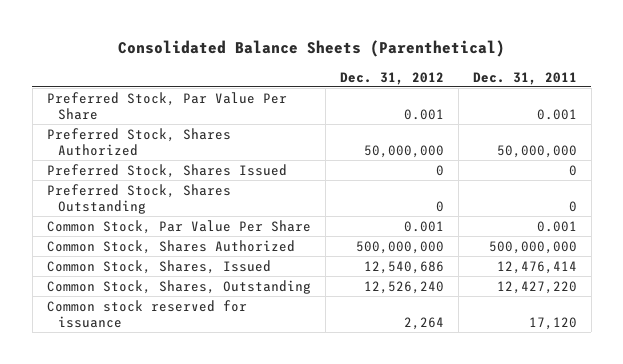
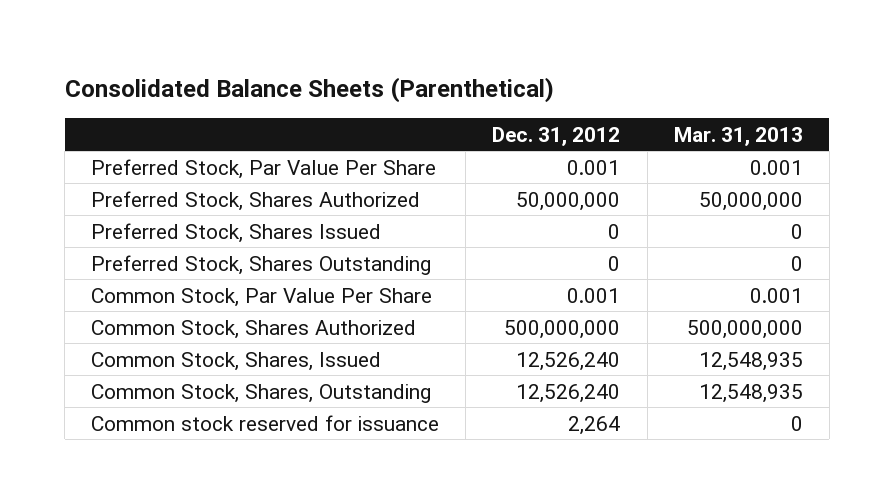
[472,71,577,85] Dec. 31, 2011 -> none
none -> [673,126,803,146] Mar. 31, 2013
[363,260,444,274] 12,540,686 -> [516,351,621,371] 12,526,240

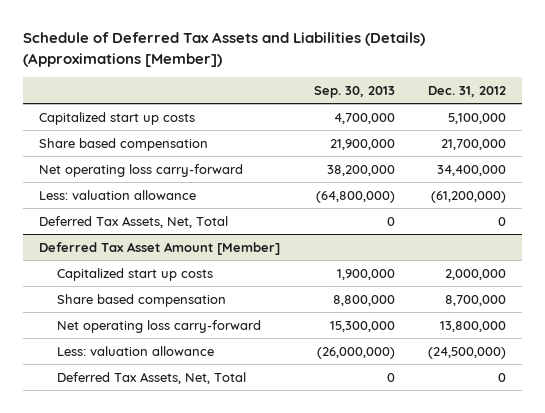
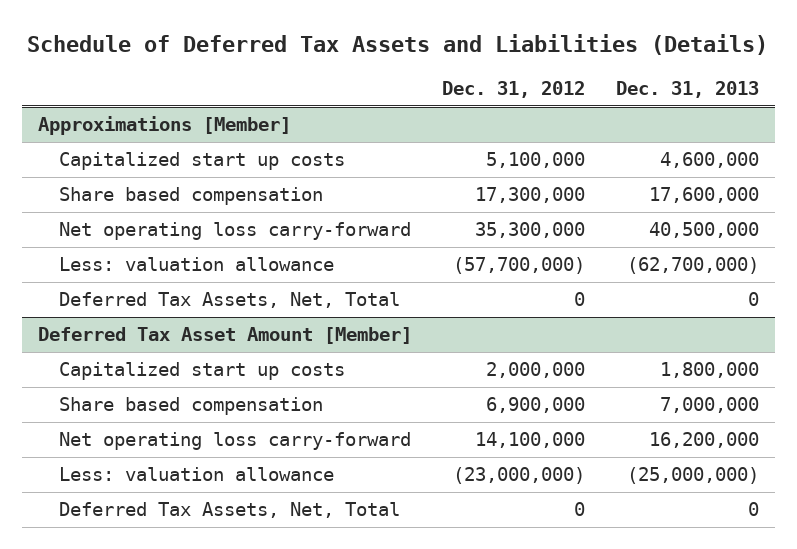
[22,32,425,67] Schedule of Deferred Tax Assets and Liabilities (Details) (Approximations [Member]) -> [27,33,769,55] Schedule of Deferred Tax Assets and Liabilities (Details)
[313,85,395,98] Sep. 30, 2013 -> none
none -> [616,81,760,99] Dec. 31, 2013
none -> [37,116,291,136] Approximations [Member]
[440,138,506,150] 21,700,000 -> [475,187,586,204] 17,300,000
[436,164,506,176] 34,400,000 -> [475,222,586,239] 35,300,000
[430,190,506,203] (61,200,000) -> [453,257,586,275] (57,700,000)
[444,294,506,306] 8,700,000 -> [486,397,586,414] 6,900,000
[439,320,506,332] 13,800,000 -> [475,432,586,449] 14,100,000
[427,346,506,359] (24,500,000) -> [453,467,586,485] (23,000,000)

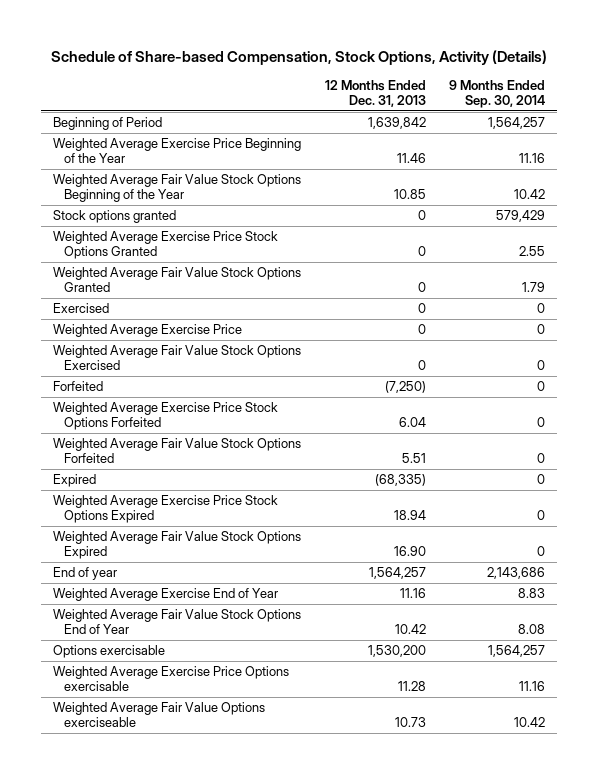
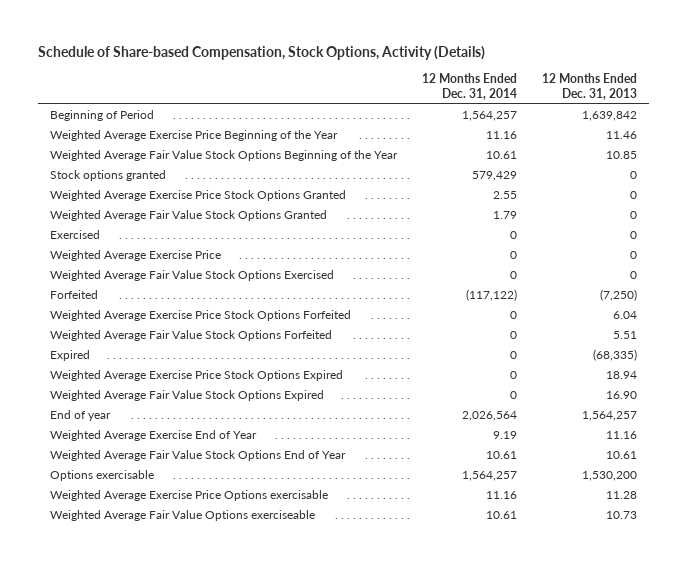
[449,80,546,109] 9 Months Ended Sep. 30, 2014 -> none
none -> [421,72,517,101] 12 Months Ended Dec. 31, 2014
[394,624,426,635] 10.42 -> [605,451,637,460] 10.61

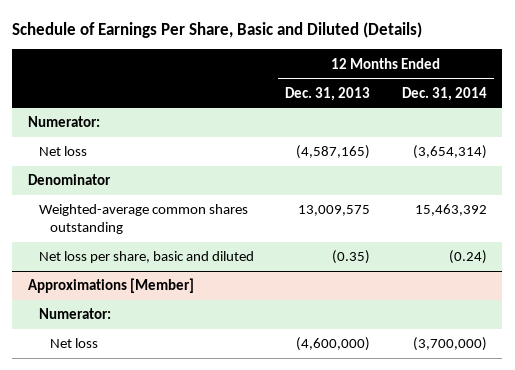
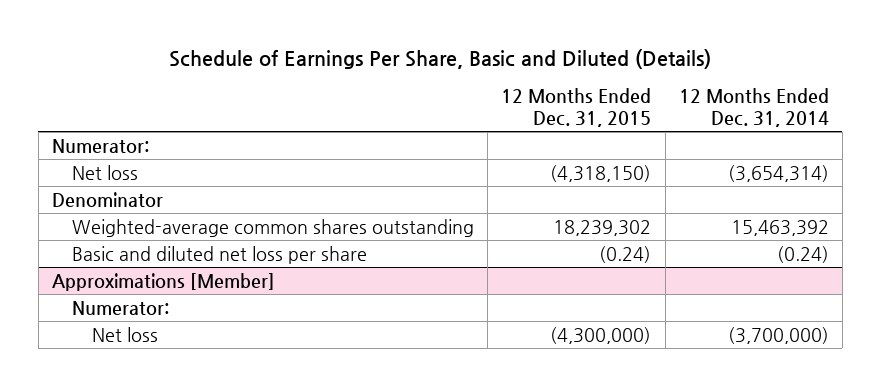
[285,86,371,101] Dec. 31, 2013 -> none
none -> [501,88,652,127] 12 Months Ended Dec. 31, 2015
[39,251,255,264] Net loss per share, basic and diluted -> [72,245,368,264] Basic and diluted net loss per share

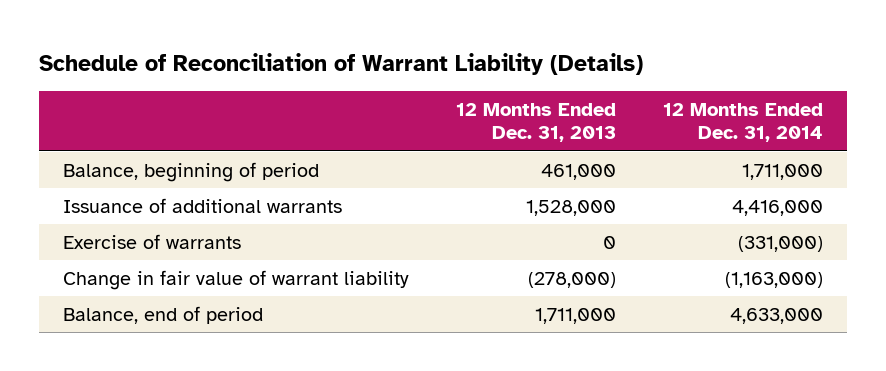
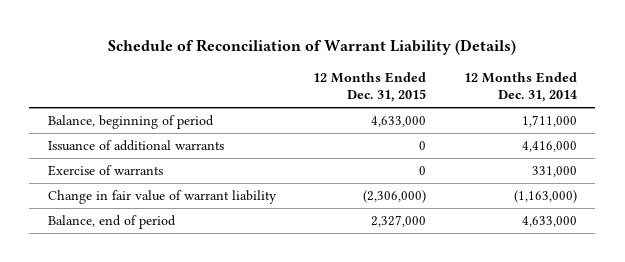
[456,102,617,143] 12 Months Ended Dec. 31, 2013 -> none
none -> [313,71,427,103] 12 Months Ended Dec. 31, 2015
[738,236,824,253] (331,000) -> [531,166,577,178] 331,000

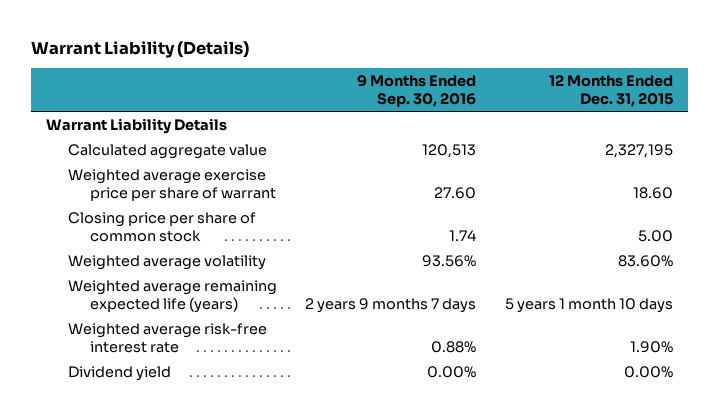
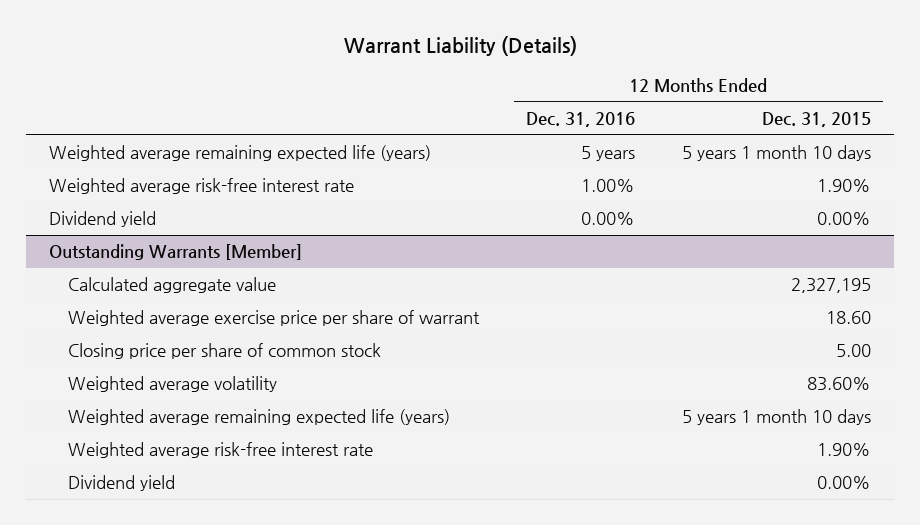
[357,75,477,107] 9 Months Ended Sep. 30, 2016 -> none
none -> [525,112,635,128] Dec. 31, 2016
[45,118,227,135] Warrant Liability Details -> none
none -> [49,145,432,162] Weighted average remaining expected life (years)
none -> [49,178,355,195] Weighted average risk-free interest rate
none -> [49,211,157,228] Dividend yield
none -> [49,244,303,261] Outstanding Warrants [Member]

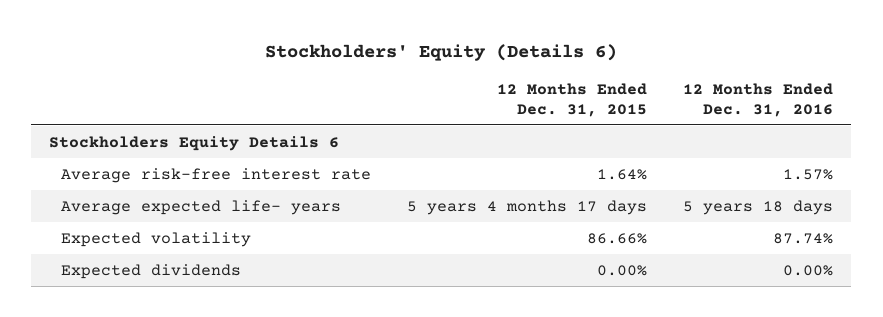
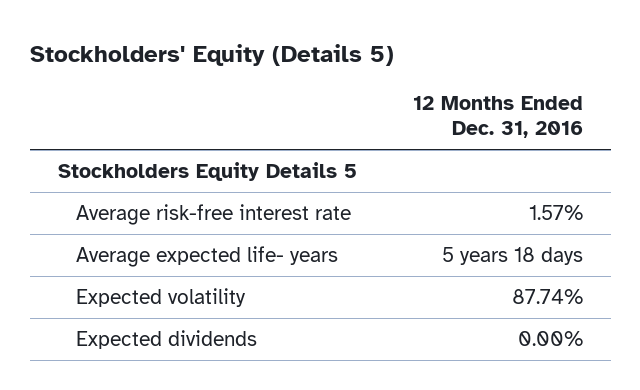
[265,43,618,61] Stockholders' Equity (Details 6) -> [29,43,394,66] Stockholders' Equity (Details 5)
[497,82,648,117] 12 Months Ended Dec. 31, 2015 -> none
[49,135,340,151] Stockholders Equity Details 6 -> [57,161,357,181] Stockholders Equity Details 5

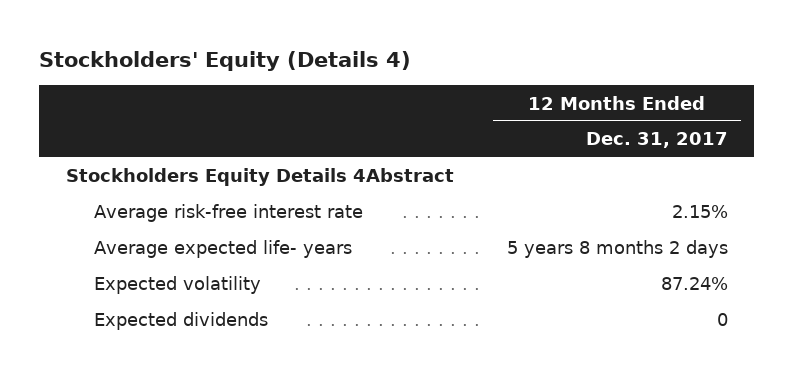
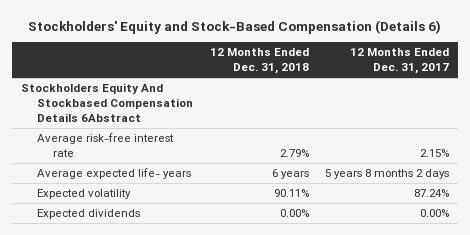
[39,51,412,72] Stockholders' Equity (Details 4) -> [28,19,442,34] Stockholders' Equity and Stock-Based Compensation (Details 6)
none -> [209,48,309,75] 12 Months Ended Dec. 31, 2018
[65,168,454,187] Stockholders Equity Details 4Abstract -> none
none -> [20,83,193,123] Stockholders Equity And Stockbased Compensation Details 6Abstract
[716,313,728,327] 0 -> [420,209,450,218] 0.00%

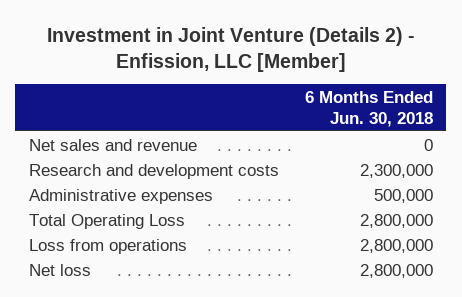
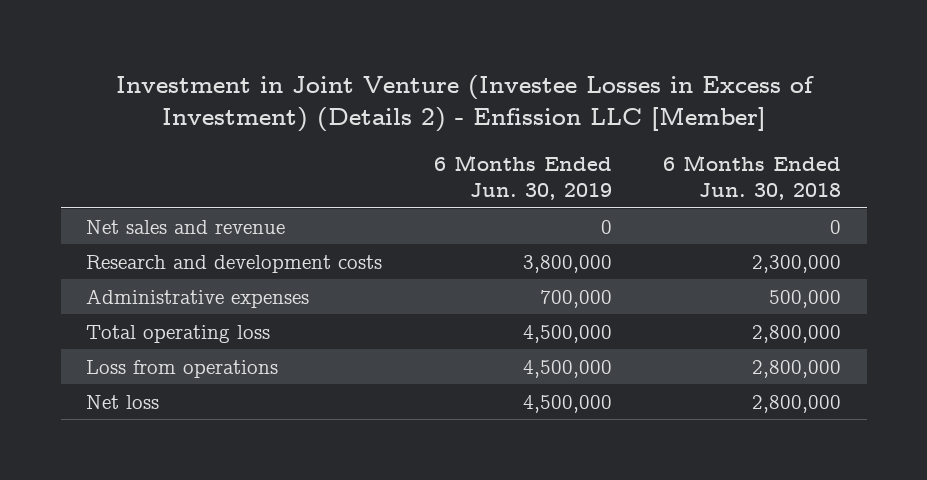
[46,26,415,72] Investment in Joint Venture (Details 2) - Enfission, LLC [Member] -> [115,75,814,133] Investment in Joint Venture (Investee Losses in Excess of Investment) (Details 2) - Enfission LLC [Member]
none -> [433,154,612,201] 6 Months Ended Jun. 30, 2019
[28,213,185,229] Total Operating Loss -> [86,324,271,343] Total operating loss

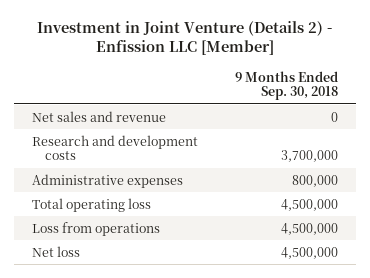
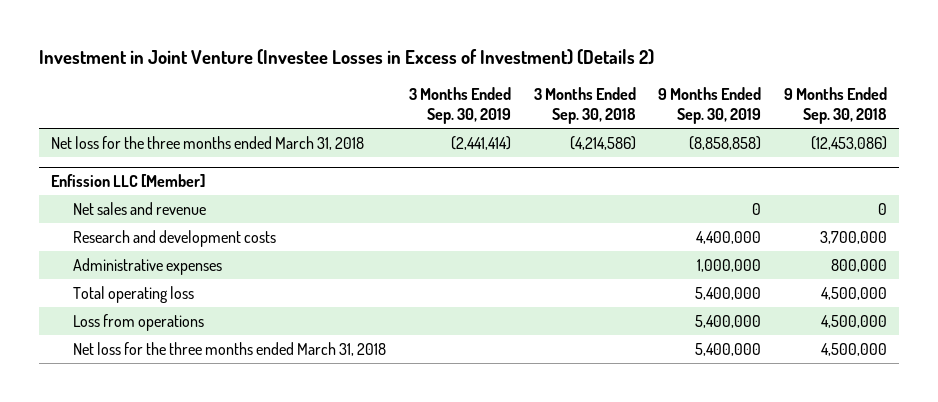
[36,21,332,56] Investment in Joint Venture (Details 2) - Enfission LLC [Member] -> [39,49,655,66] Investment in Joint Venture (Investee Losses in Excess of Investment) (Details 2)
none -> [408,87,511,125] 3 Months Ended Sep. 30, 2019
none -> [533,87,636,125] 3 Months Ended Sep. 30, 2018
none -> [658,87,762,125] 9 Months Ended Sep. 30, 2019
none -> [50,135,364,150] Net loss for the three months ended March 31, 2018
none -> [50,174,205,188] Enfission LLC [Member]
[32,245,81,257] Net loss -> none
none -> [73,341,387,356] Net loss for the three months ended March 31, 2018

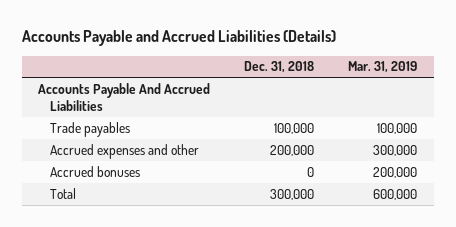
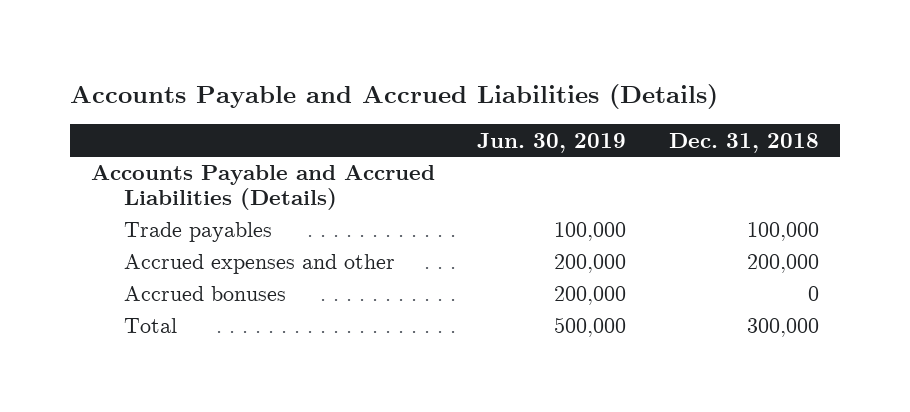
[348,61,418,74] Mar. 31, 2019 -> none
none -> [477,132,627,153] Jun. 30, 2019
[38,82,211,111] Accounts Payable And Accrued Liabilities -> [90,165,435,211] Accounts Payable and Accrued Liabilities (Details)

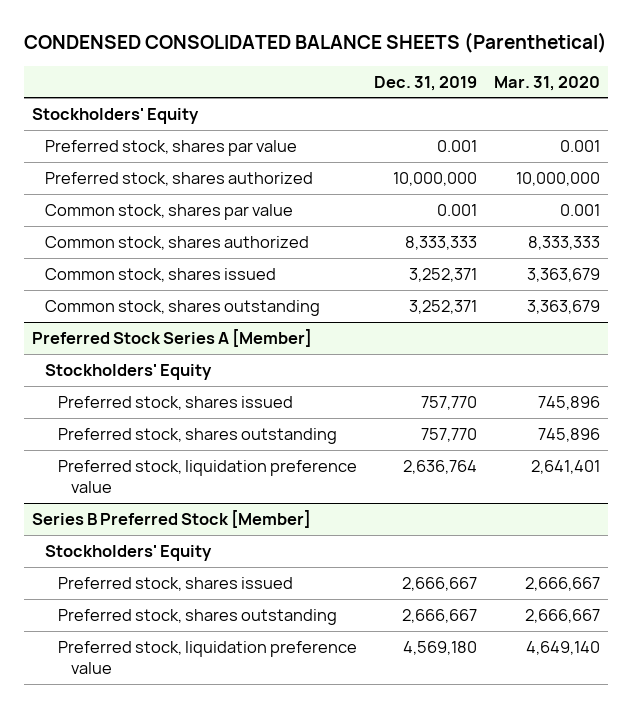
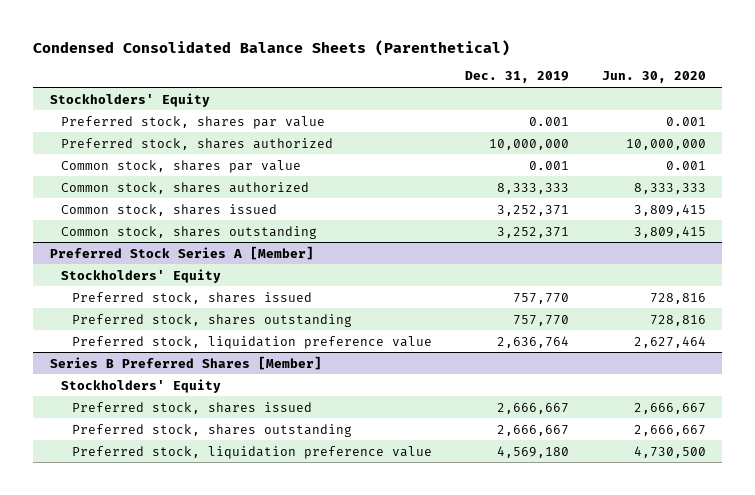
[23,32,607,54] CONDENSED CONSOLIDATED BALANCE SHEETS (Parenthetical) -> [33,39,511,56] Condensed Consolidated Balance Sheets (Parenthetical)
[493,75,600,91] Mar. 31, 2020 -> none
none -> [601,71,706,84] Jun. 30, 2020
[32,509,312,528] Series B Preferred Stock [Member] -> [49,355,322,370] Series B Preferred Shares [Member]

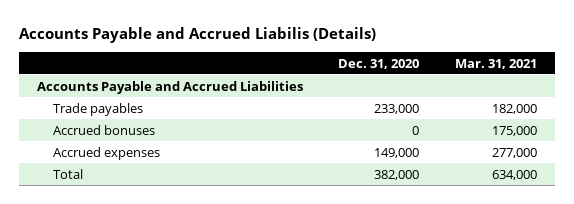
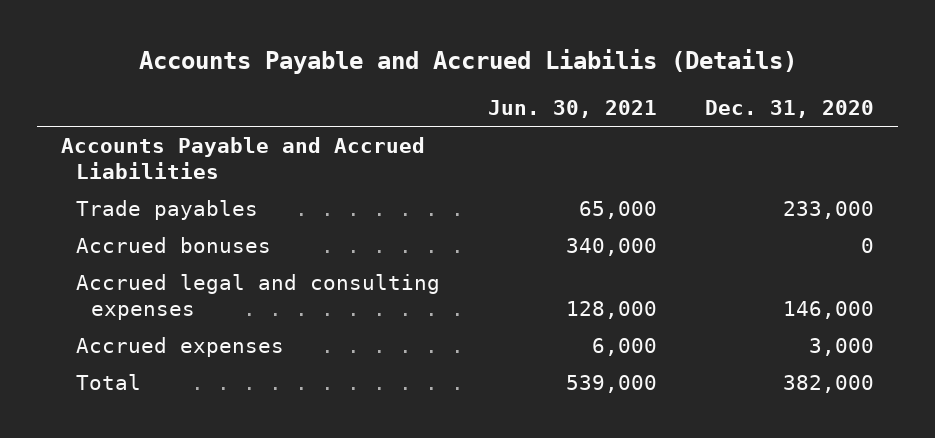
[455,58,538,69] Mar. 31, 2021 -> none
none -> [488,100,658,119] Jun. 30, 2021
none -> [76,274,441,321] Accrued legal and consulting expenses
[374,147,420,158] 149,000 -> [809,338,875,357] 3,000

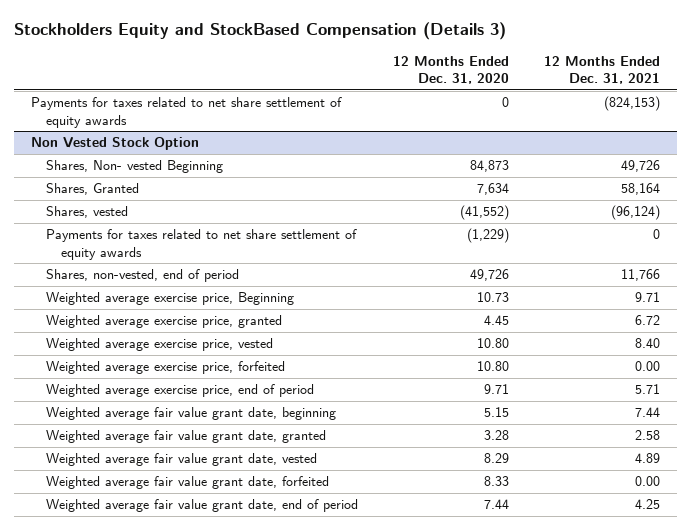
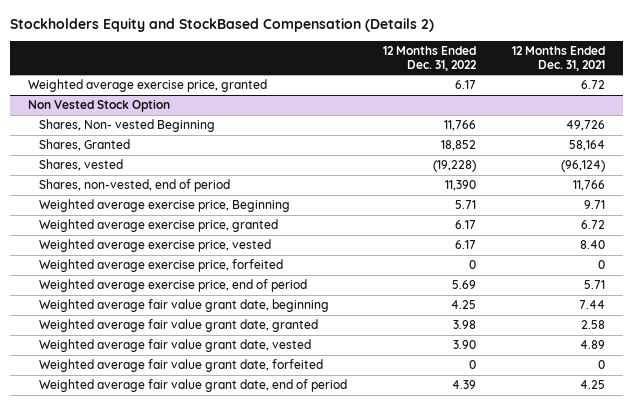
[13,22,506,41] Stockholders Equity and StockBased Compensation (Details 3) -> [9,17,434,32] Stockholders Equity and StockBased Compensation (Details 2)
[392,56,509,85] 12 Months Ended Dec. 31, 2020 -> none
none -> [383,45,478,71] 12 Months Ended Dec. 31, 2022
[30,97,342,128] Payments for taxes related to net share settlement of equity awards -> none
none -> [27,79,267,93] Weighted average exercise price, granted
[45,229,357,260] Payments for taxes related to net share settlement of equity awards -> none
[634,361,660,372] 0.00 -> [598,260,606,270] 0
[634,476,660,487] 0.00 -> [598,360,606,370] 0

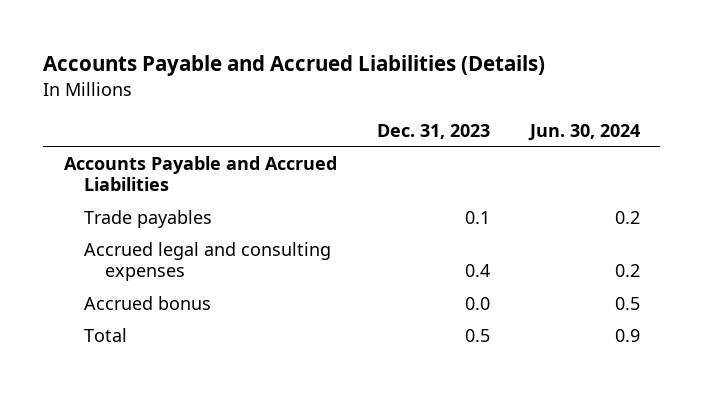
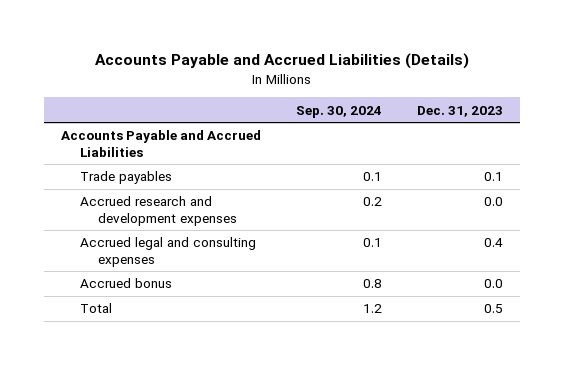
[527,123,640,141] Jun. 30, 2024 -> none
none -> [296,105,383,118] Sep. 30, 2024
none -> [79,196,237,226] Accrued research and development expenses

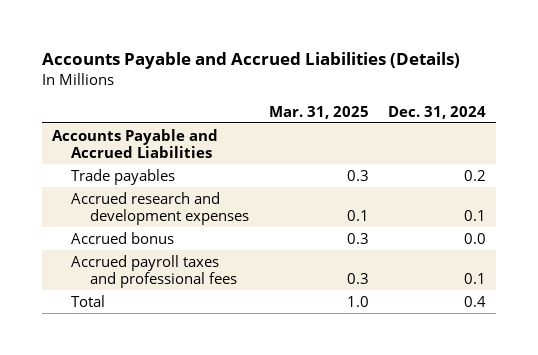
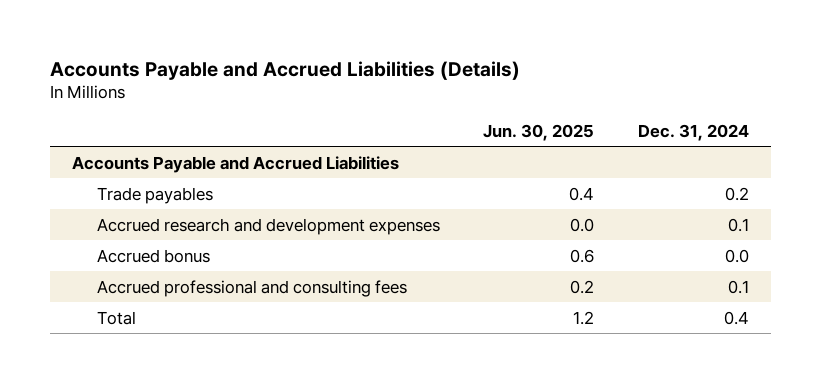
[268,105,369,119] Mar. 31, 2025 -> none
none -> [483,123,595,141] Jun. 30, 2025
[70,254,238,288] Accrued payroll taxes and professional fees -> [96,279,407,297] Accrued professional and consulting fees

